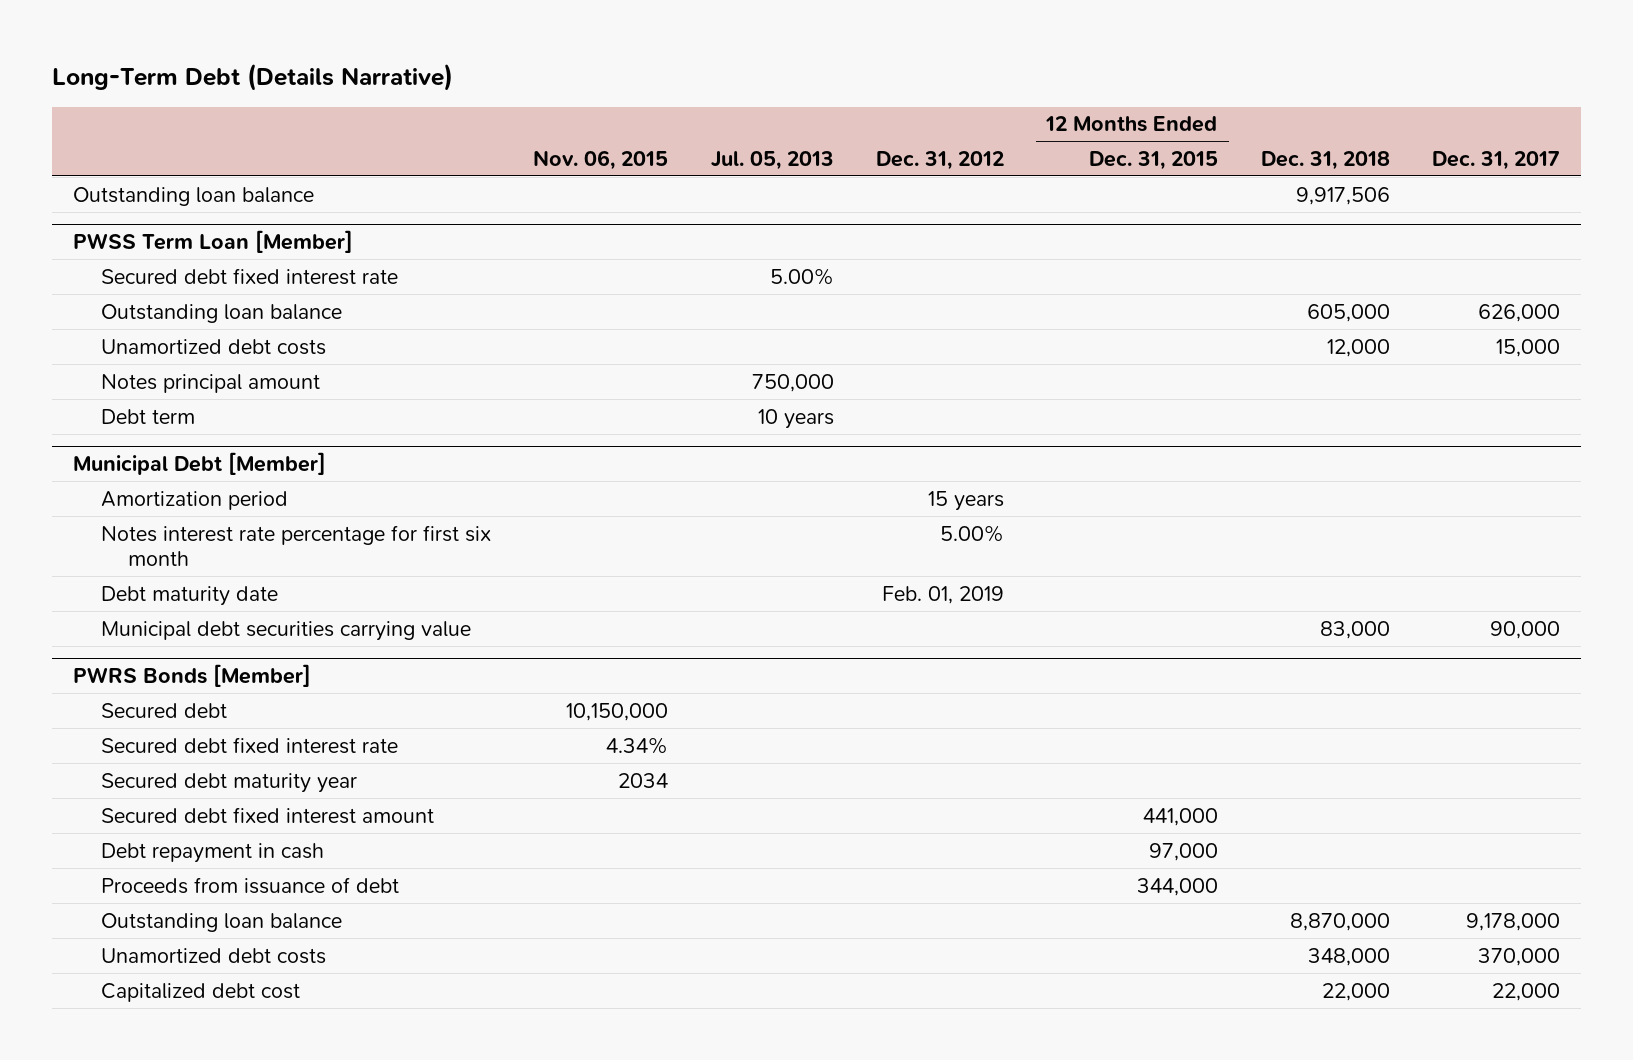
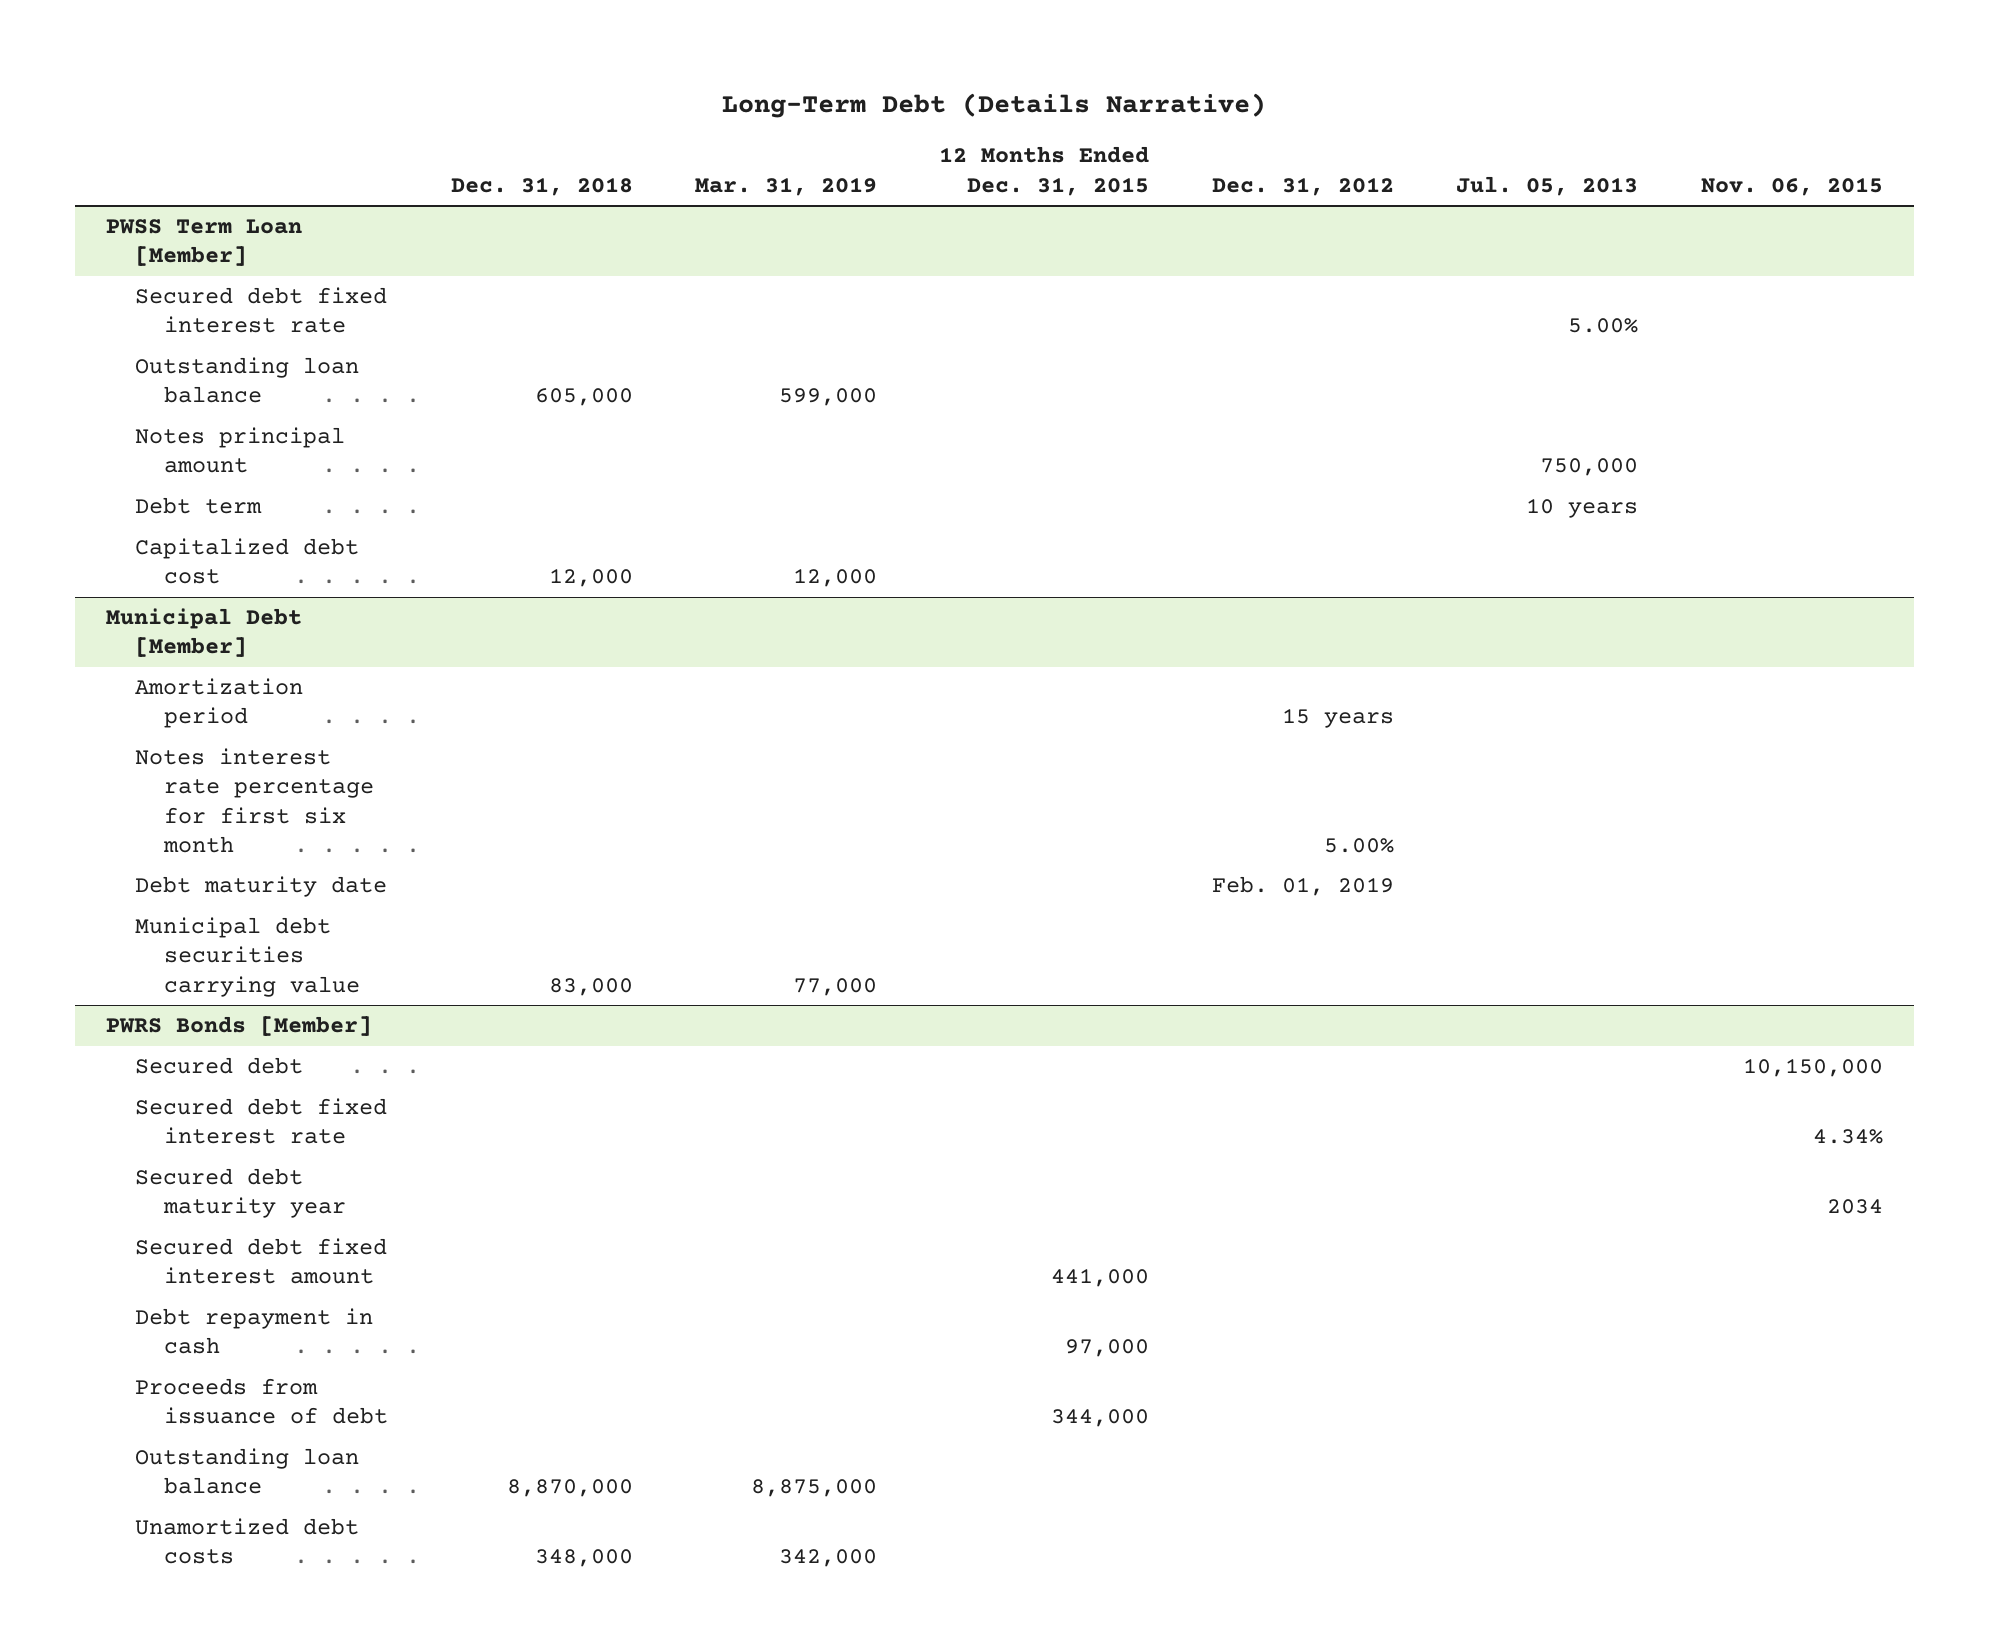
[1432,150,1561,170] Dec. 31, 2017 -> none
none -> [695,176,878,196] Mar. 31, 2019
[73,186,315,206] Outstanding loan balance -> none
[100,338,326,355] Unamortized debt costs -> none
none -> [135,538,360,585] Capitalized debt cost
[100,982,300,1002] Capitalized debt cost -> none

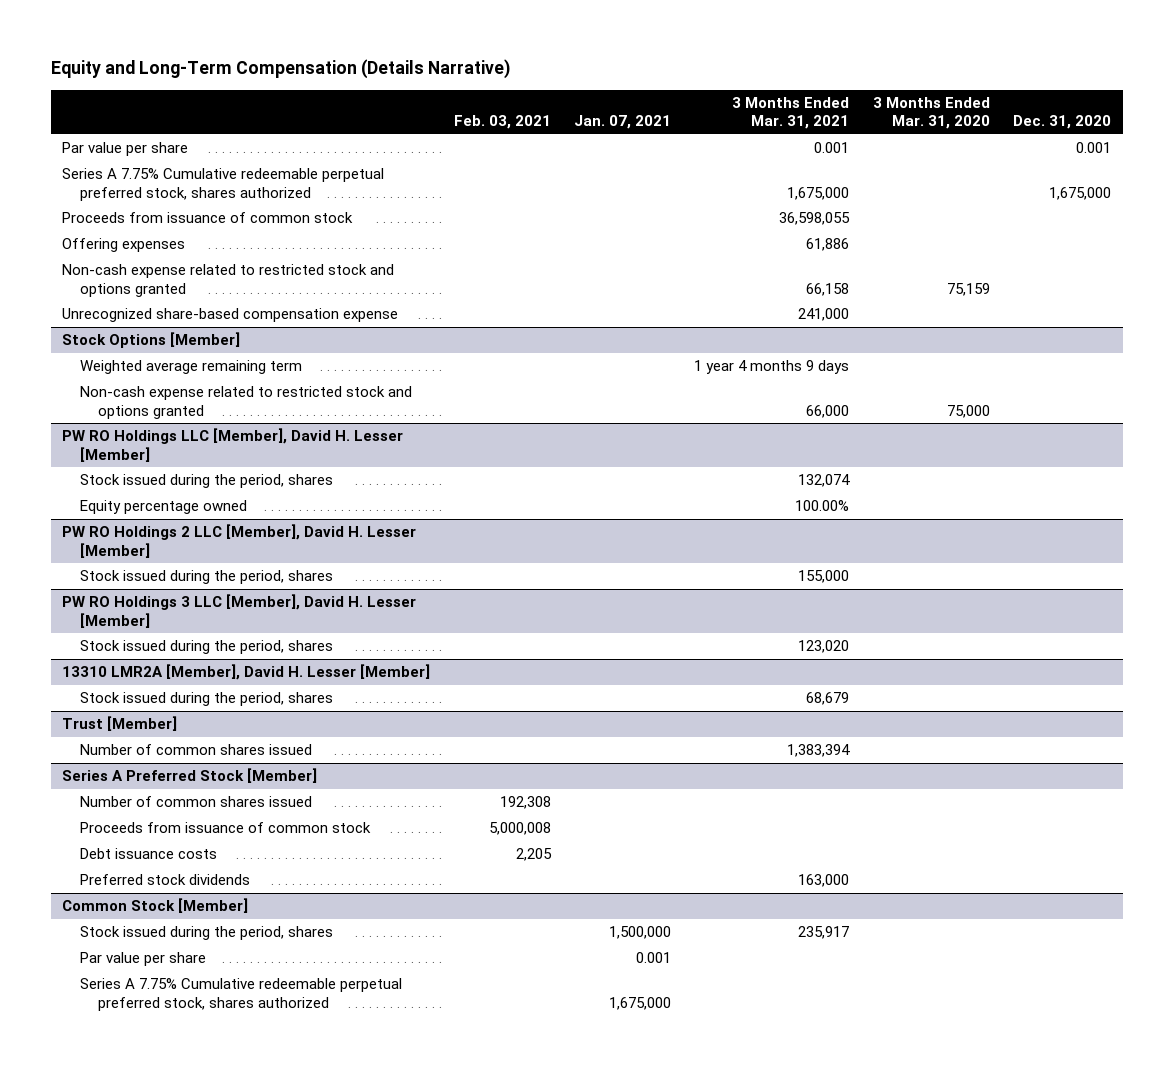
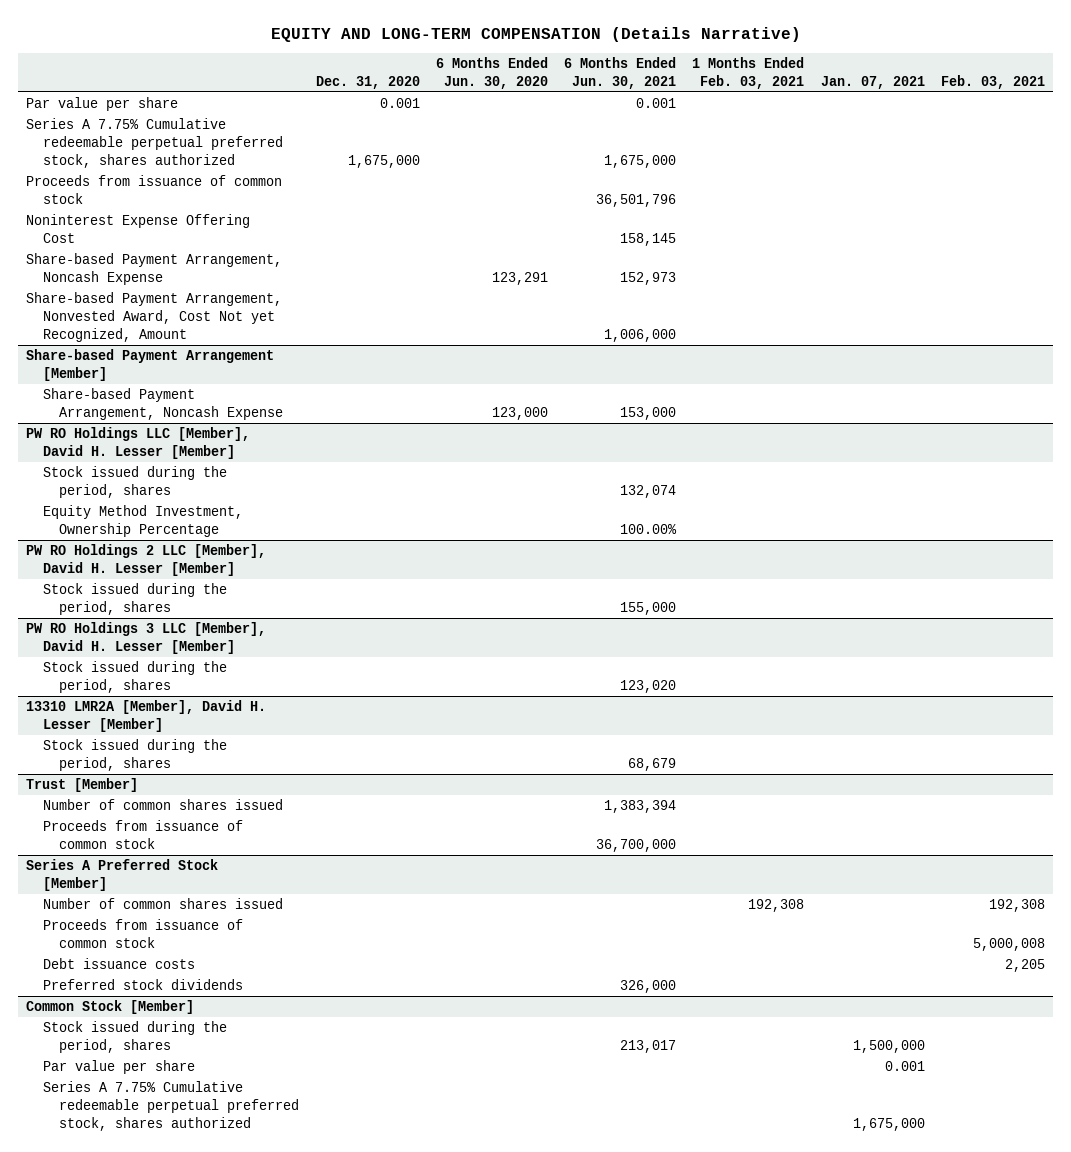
[50,59,510,80] Equity and Long-Term Compensation (Details Narrative) -> [270,27,801,43] EQUITY AND LONG-TERM COMPENSATION (Details Narrative)
[732,96,850,130] 3 Months Ended Mar. 31, 2021 -> none
[872,96,990,130] 3 Months Ended Mar. 31, 2020 -> none
none -> [435,57,548,89] 6 Months Ended Jun. 30, 2020
none -> [564,57,677,89] 6 Months Ended Jun. 30, 2021
none -> [692,57,805,89] 1 Months Ended Feb. 03, 2021
[80,360,303,375] Weighted average remaining term -> none
[62,238,186,253] Offering expenses -> [26,214,251,243] Noninterest Expense Offering Cost
[62,264,395,297] Non-cash expense related to restricted stock and options granted -> [26,253,283,285] Share-based Payment Arrangement, Noncash Expense
[62,308,399,323] Unrecognized share-based compensation expense -> [26,292,283,342] Share-based Payment Arrangement, Nonvested Award, Cost Not yet Recognized, Amount
[62,332,241,349] Stock Options [Member] -> [26,349,275,381] Share-based Payment Arrangement [Member]
[80,386,413,419] Non-cash expense related to restricted stock and options granted -> [42,388,284,420] Share-based Payment Arrangement, Noncash Expense
[80,500,248,515] Equity percentage owned -> [42,505,243,537] Equity Method Investment, Ownership Percentage
none -> [42,820,243,849] Proceeds from issuance of common stock

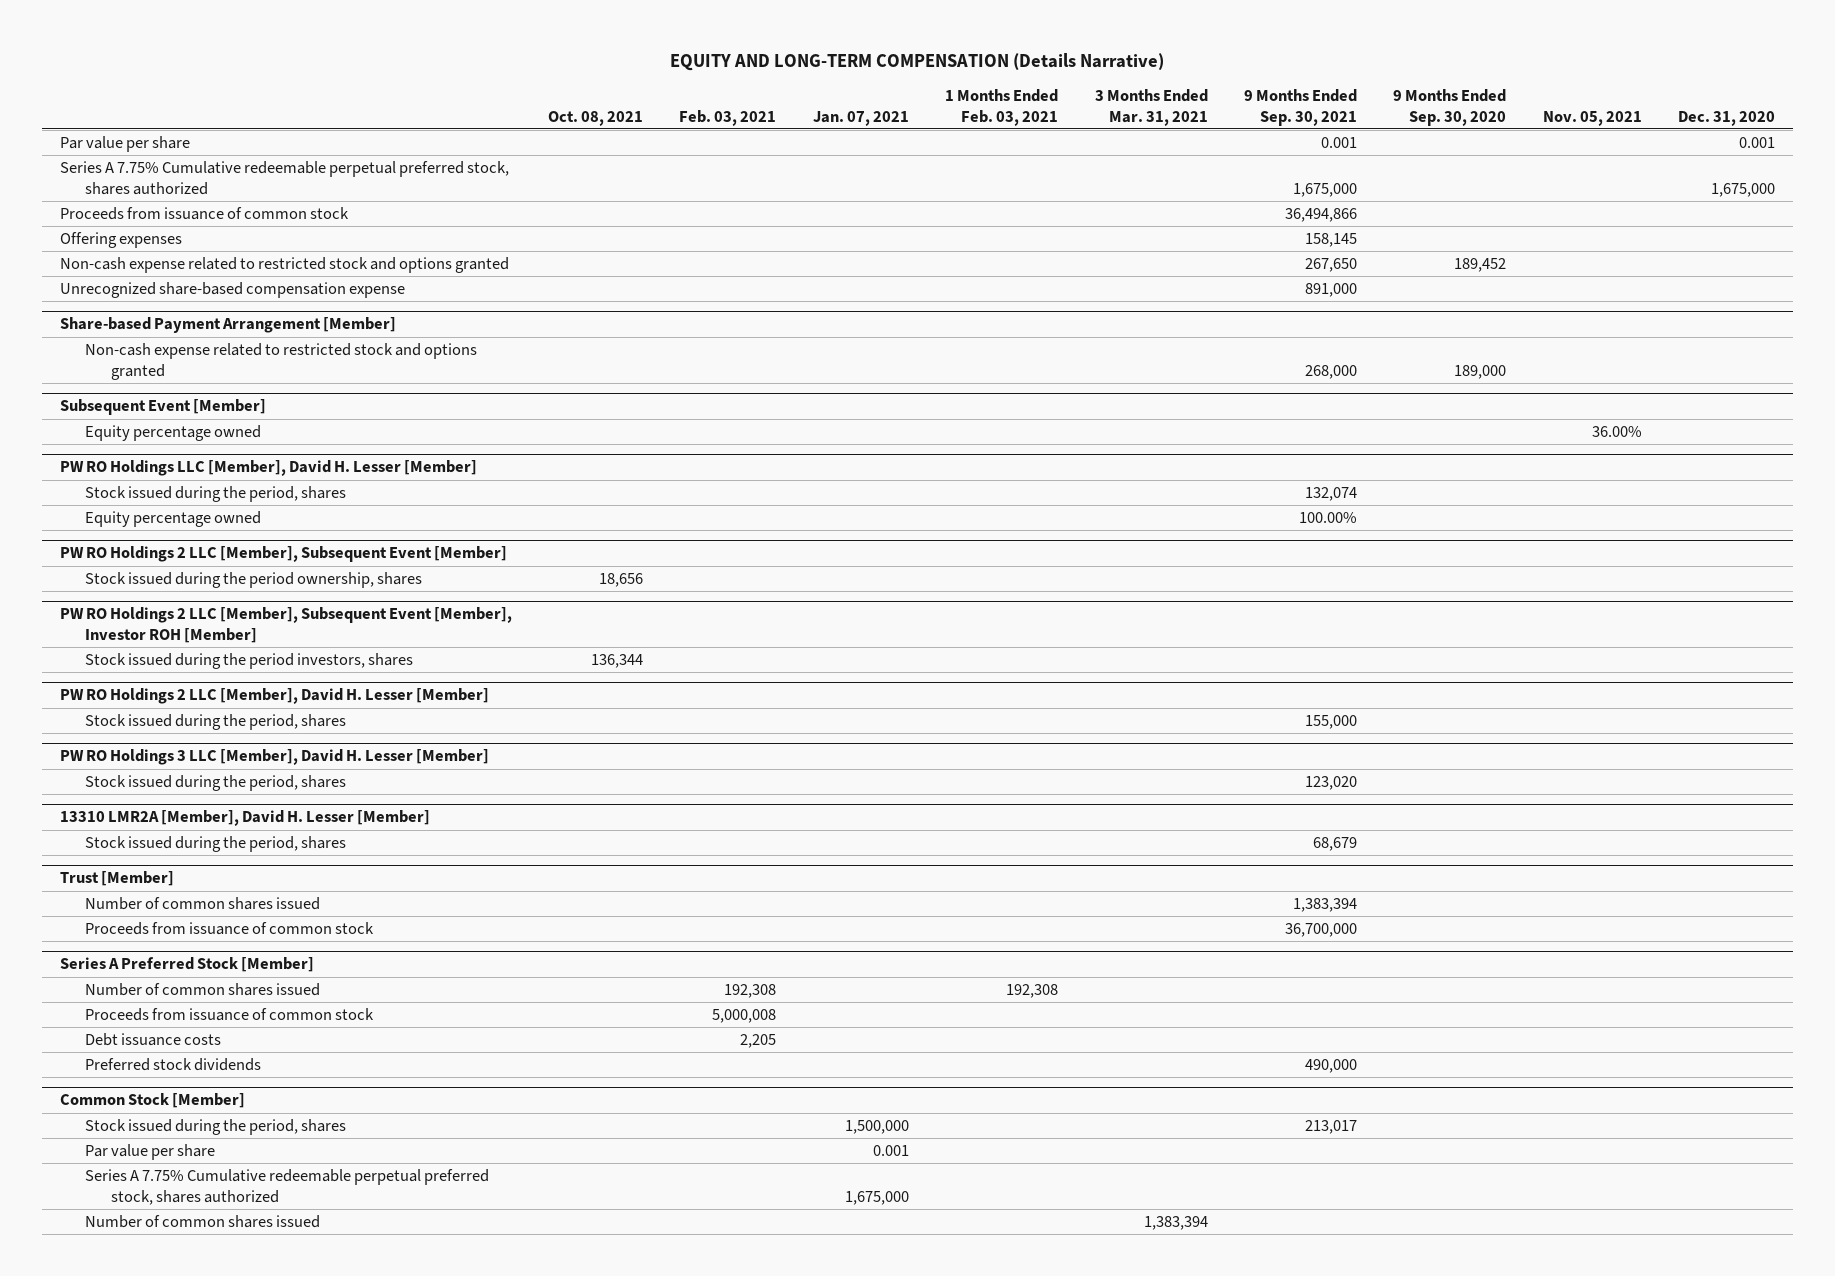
[435,57,548,89] 6 Months Ended Jun. 30, 2020 -> none
[564,57,677,89] 6 Months Ended Jun. 30, 2021 -> none
none -> [548,110,644,126] Oct. 08, 2021
none -> [1094,89,1208,126] 3 Months Ended Mar. 31, 2021
none -> [1243,89,1357,126] 9 Months Ended Sep. 30, 2021
none -> [1393,89,1507,126] 9 Months Ended Sep. 30, 2020
none -> [1542,110,1642,126] Nov. 05, 2021
[26,214,251,243] Noninterest Expense Offering Cost -> [59,231,182,248] Offering expenses
[26,253,283,285] Share-based Payment Arrangement, Noncash Expense -> [59,256,509,273] Non-cash expense related to restricted stock and options granted
[26,292,283,342] Share-based Payment Arrangement, Nonvested Award, Cost Not yet Recognized, Amount -> [59,281,405,298] Unrecognized share-based compensation expense
[42,388,284,420] Share-based Payment Arrangement, Noncash Expense -> [85,342,478,380] Non-cash expense related to restricted stock and options granted
none -> [59,399,266,416] Subsequent Event [Member]
none -> [85,424,262,441] Equity percentage owned
[42,505,243,537] Equity Method Investment, Ownership Percentage -> [85,510,262,527] Equity percentage owned
none -> [59,546,507,563] PW RO Holdings 2 LLC [Member], Subsequent Event [Member]
none -> [85,571,423,588] Stock issued during the period ownership, shares
none -> [59,607,512,643] PW RO Holdings 2 LLC [Member], Subsequent Event [Member], Investor ROH [Member]
none -> [85,652,414,669] Stock issued during the period investors, shares
none -> [85,1214,321,1228] Number of common shares issued

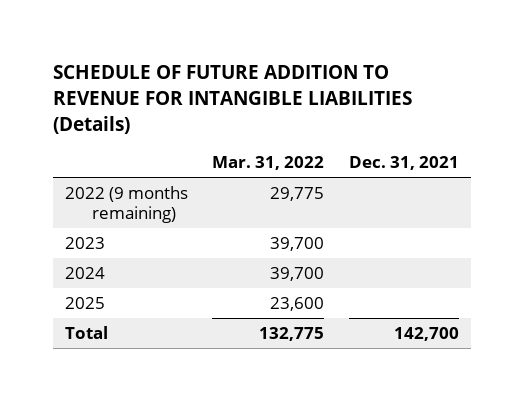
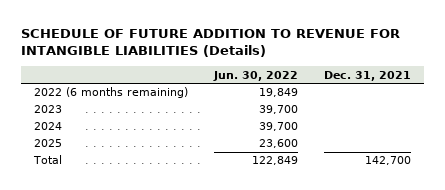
[212,156,325,171] Mar. 31, 2022 -> none
none -> [213,70,299,81] Jun. 30, 2022
[65,185,189,224] 2022 (9 months remaining) -> [33,87,188,99] 2022 (6 months remaining)

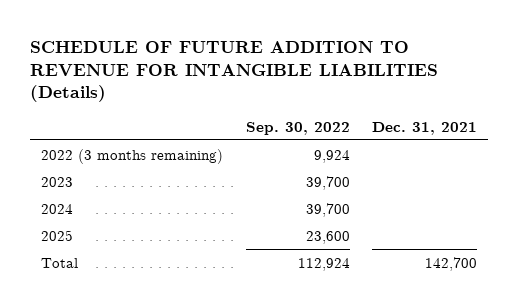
[213,70,299,81] Jun. 30, 2022 -> none
none -> [245,121,350,135] Sep. 30, 2022
[33,87,188,99] 2022 (6 months remaining) -> [41,148,224,164] 2022 (3 months remaining)

